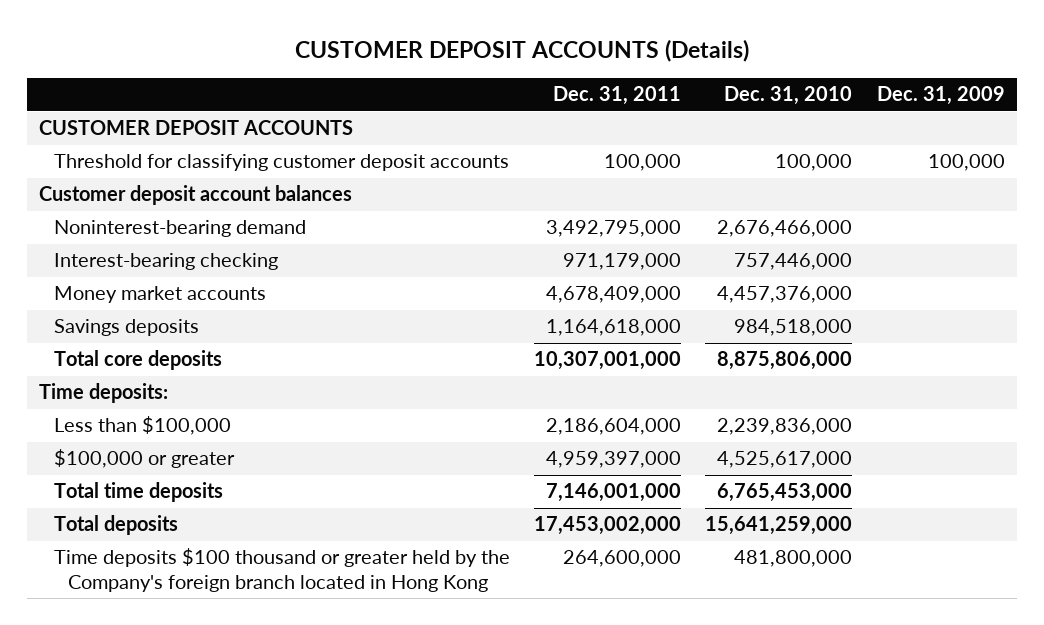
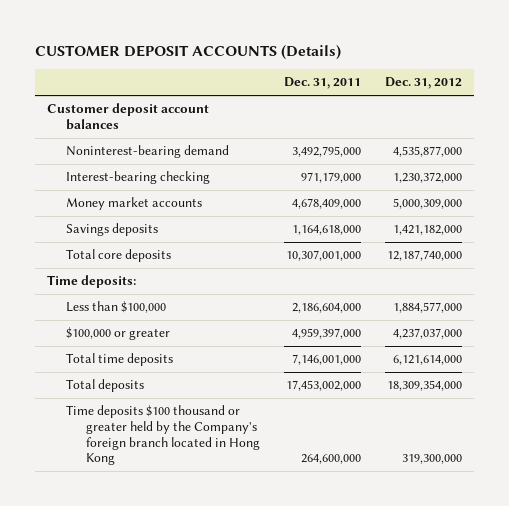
[724,86,853,106] Dec. 31, 2010 -> none
[876,86,1005,106] Dec. 31, 2009 -> none
none -> [385,77,463,90] Dec. 31, 2012
[39,120,354,136] CUSTOMER DEPOSIT ACCOUNTS -> none
[53,154,509,172] Threshold for classifying customer deposit accounts -> none

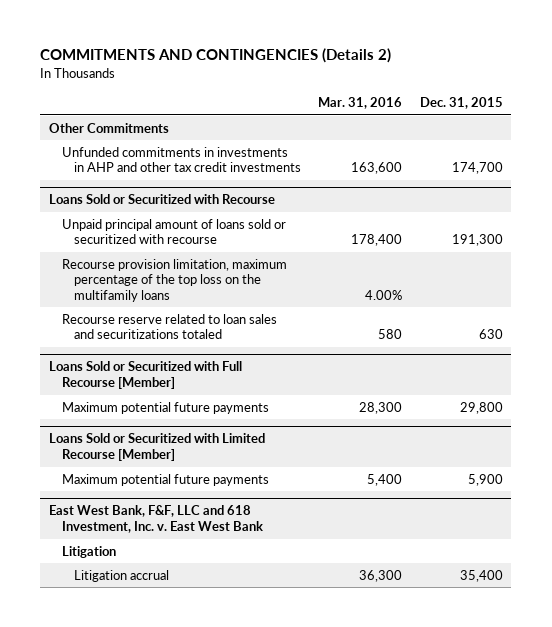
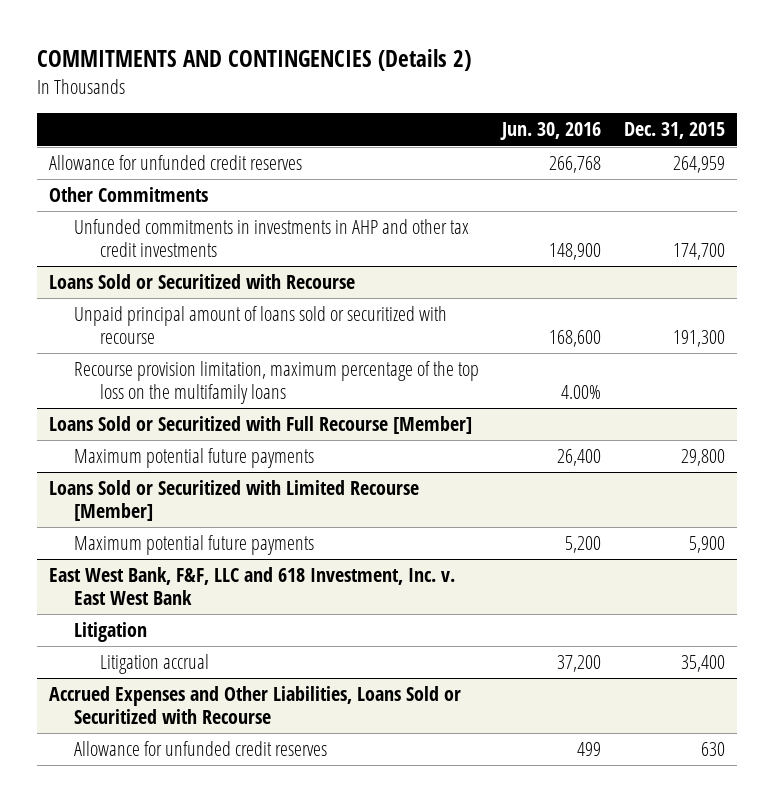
[318,97,403,110] Mar. 31, 2016 -> none
none -> [500,122,602,141] Jun. 30, 2016
none -> [48,155,302,171] Allowance for unfunded credit reserves
[61,313,277,340] Recourse reserve related to loan sales and securitizations totaled -> none
none -> [48,686,461,725] Accrued Expenses and Other Liabilities, Loans Sold or Securitized with Recourse
none -> [74,741,328,757] Allowance for unfunded credit reserves

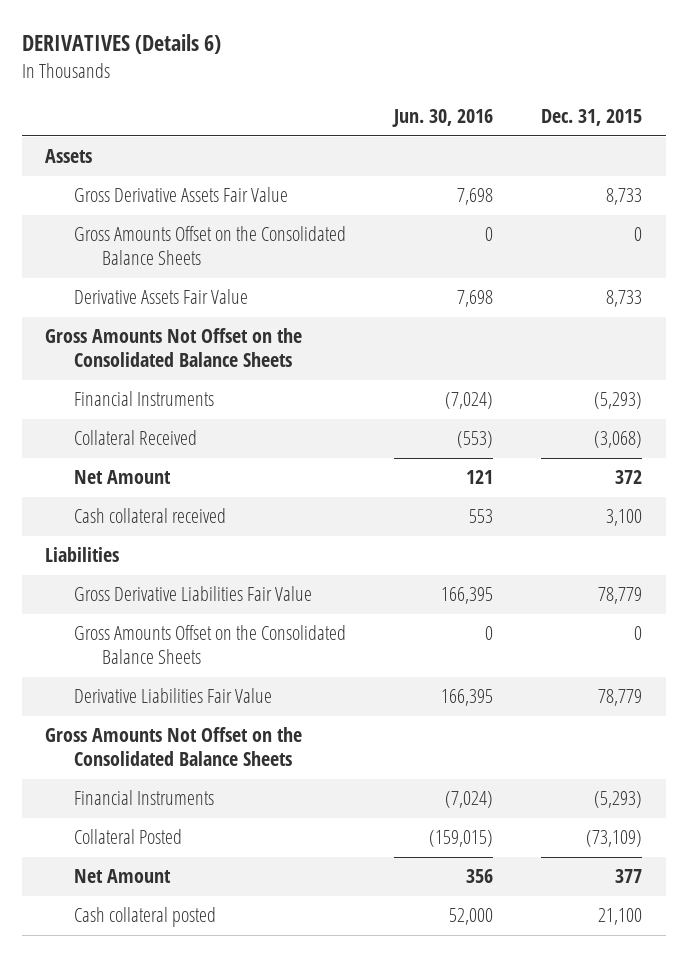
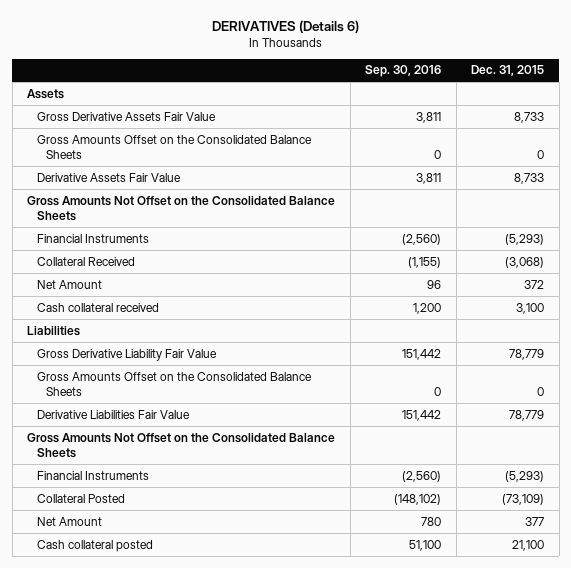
[391,109,493,128] Jun. 30, 2016 -> none
none -> [365,65,442,78] Sep. 30, 2016
[73,586,312,602] Gross Derivative Liabilities Fair Value -> [36,348,217,361] Gross Derivative Liability Fair Value

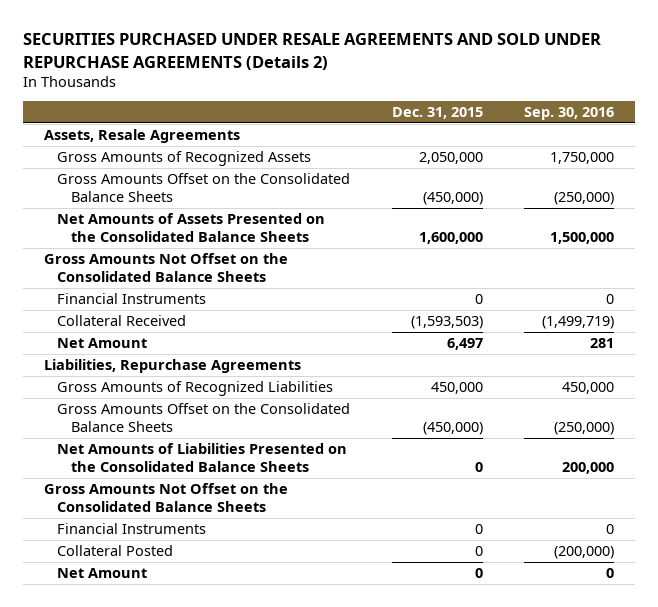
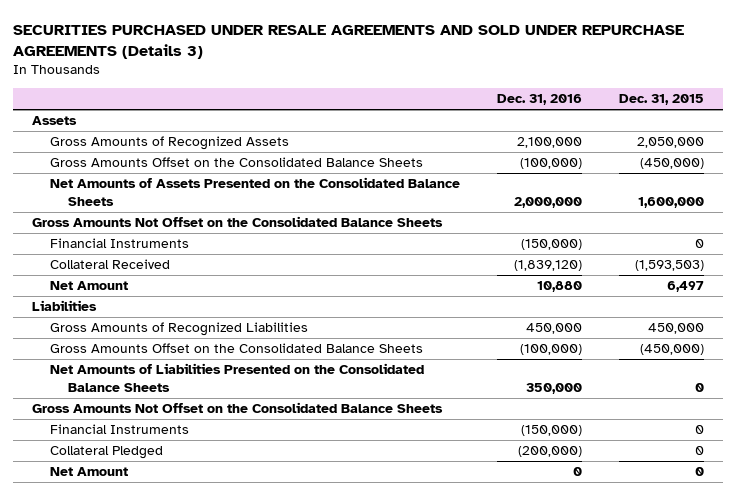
[23,33,602,70] SECURITIES PURCHASED UNDER RESALE AGREEMENTS AND SOLD UNDER REPURCHASE AGREEMENTS (Details 2) -> [13,24,685,59] SECURITIES PURCHASED UNDER RESALE AGREEMENTS AND SOLD UNDER REPURCHASE AGREEMENTS (Details 3)
[524,107,615,121] Sep. 30, 2016 -> none
none -> [497,94,583,106] Dec. 31, 2016
[43,128,240,143] Assets, Resale Agreements -> [31,116,77,126] Assets
[43,358,301,373] Liabilities, Repurchase Agreements -> [31,300,97,312] Liabilities
[57,544,174,556] Collateral Posted -> [50,446,164,460] Collateral Pledged

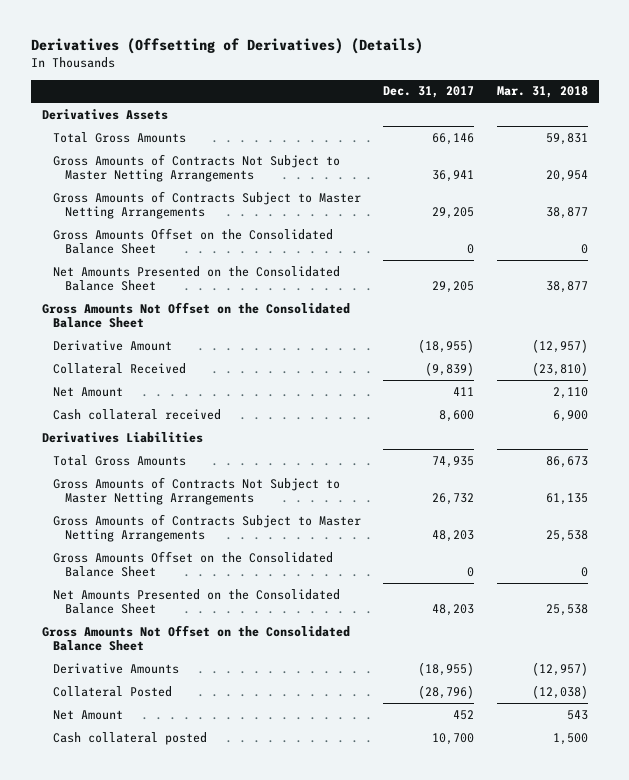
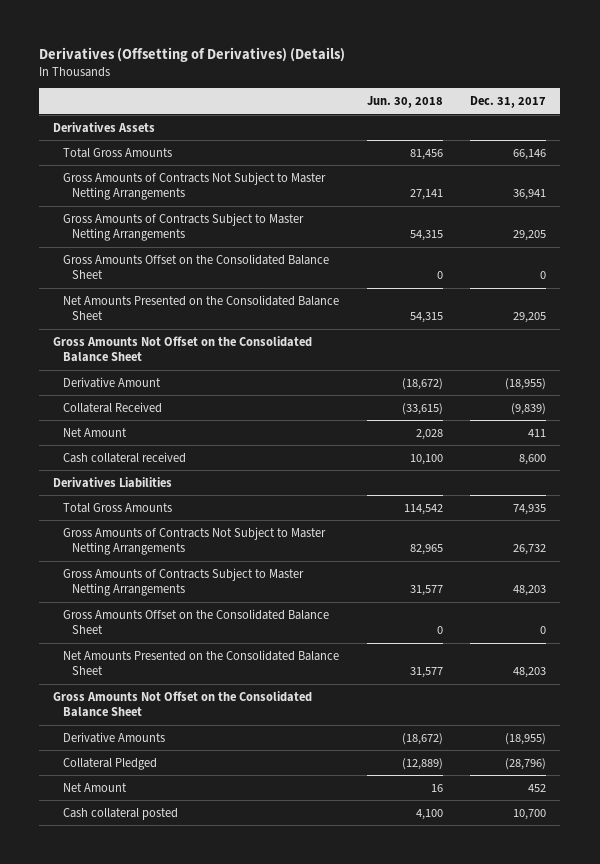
[496,86,588,99] Mar. 31, 2018 -> none
none -> [366,95,443,108] Jun. 30, 2018
[53,685,173,697] Collateral Posted -> [62,757,157,770] Collateral Pledged

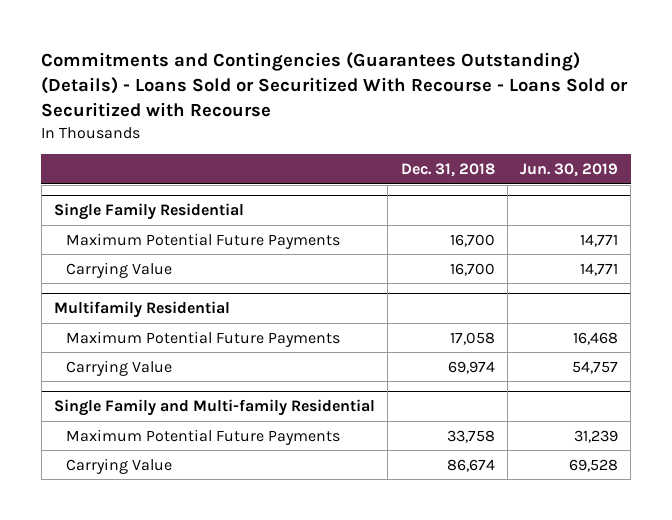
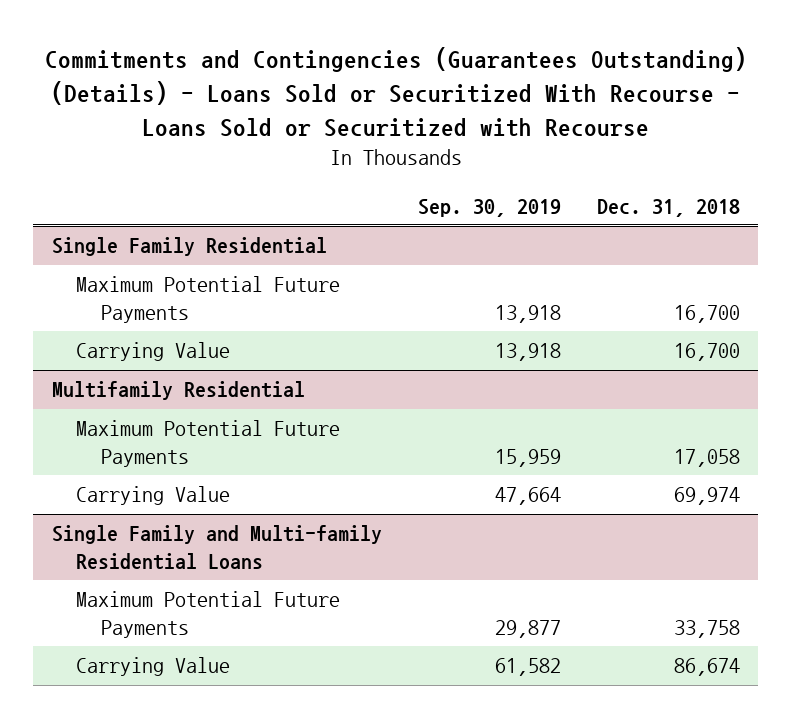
[520,162,619,177] Jun. 30, 2019 -> none
none -> [417,198,561,217] Sep. 30, 2019
[54,398,376,416] Single Family and Multi-family Residential -> [51,525,382,570] Single Family and Multi-family Residential Loans

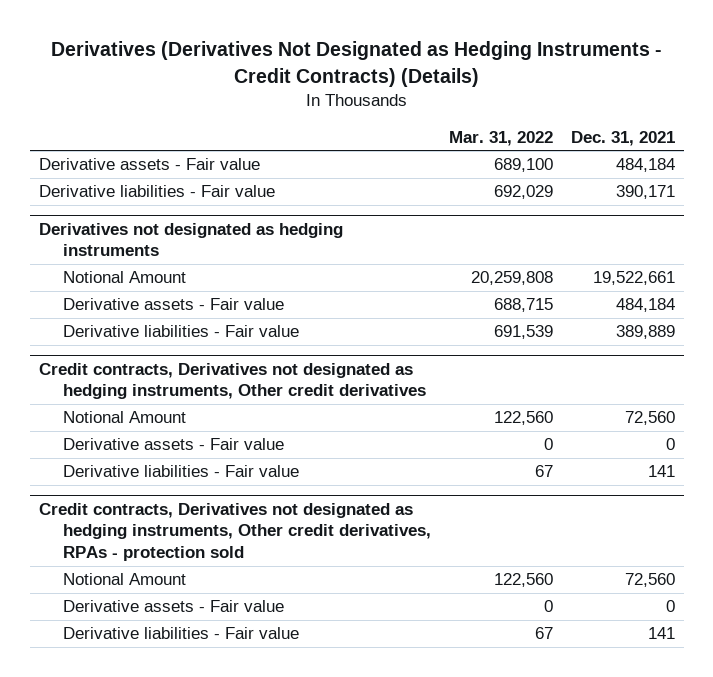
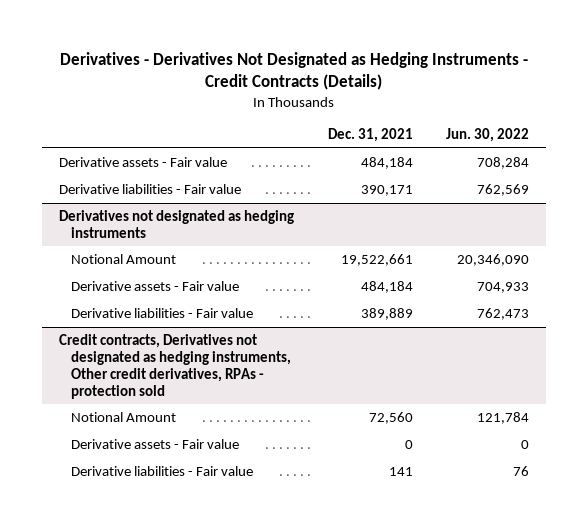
[50,41,662,87] Derivatives (Derivatives Not Designated as Hedging Instruments - Credit Contracts) (Details) -> [60,51,529,91] Derivatives - Derivatives Not Designated as Hedging Instruments - Credit Contracts (Details)
[449,130,554,146] Mar. 31, 2022 -> none
none -> [446,128,530,143] Jun. 30, 2022
[38,363,427,400] Credit contracts, Derivatives not designated as hedging instruments, Other credit derivatives -> none
[63,411,187,424] Notional Amount -> none
[63,438,285,451] Derivative assets - Fair value -> none
[63,465,300,478] Derivative liabilities - Fair value -> none

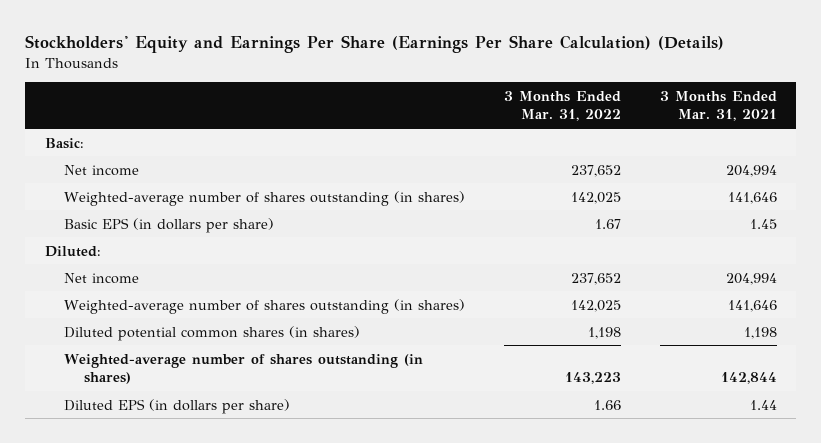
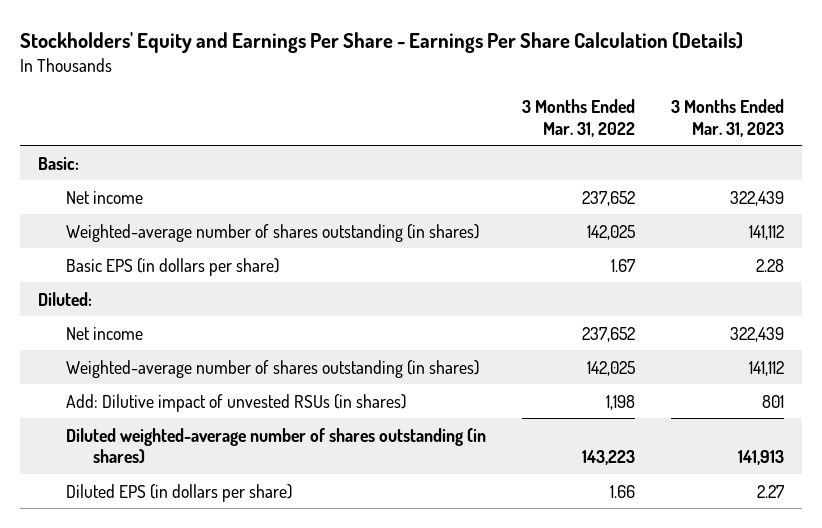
[25,34,725,53] Stockholders' Equity and Earnings Per Share (Earnings Per Share Calculation) (Details) -> [20,31,744,53] Stockholders' Equity and Earnings Per Share - Earnings Per Share Calculation (Details)
[659,90,777,122] 3 Months Ended Mar. 31, 2021 -> none
none -> [670,98,784,137] 3 Months Ended Mar. 31, 2023
[64,325,361,341] Diluted potential common shares (in shares) -> [65,393,406,412] Add: Dilutive impact of unvested RSUs (in shares)
[64,353,424,385] Weighted-average number of shares outstanding (in shares) -> [65,427,486,464] Diluted weighted-average number of shares outstanding (in shares)

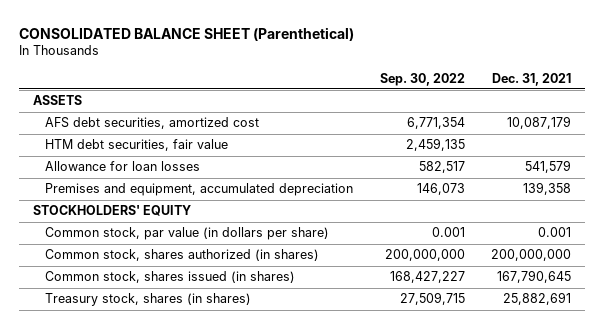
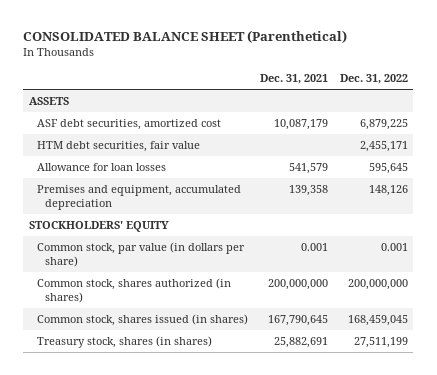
[379,72,465,86] Sep. 30, 2022 -> none
none -> [339,74,408,85] Dec. 31, 2022
[44,117,259,130] AFS debt securities, amortized cost -> [37,119,222,131] ASF debt securities, amortized cost

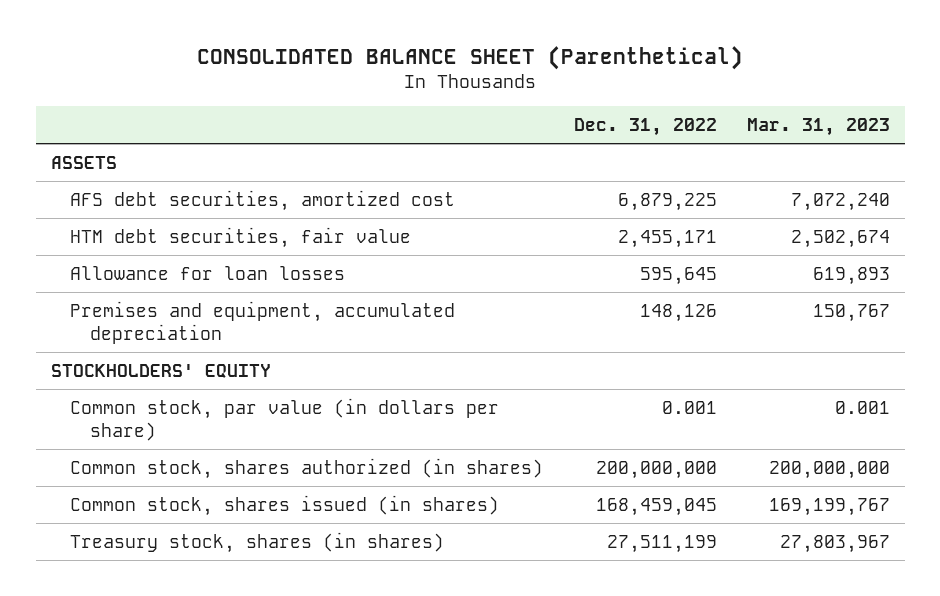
[259,74,328,85] Dec. 31, 2021 -> none
none -> [746,117,890,136] Mar. 31, 2023
[37,119,222,131] ASF debt securities, amortized cost -> [70,189,456,211] AFS debt securities, amortized cost

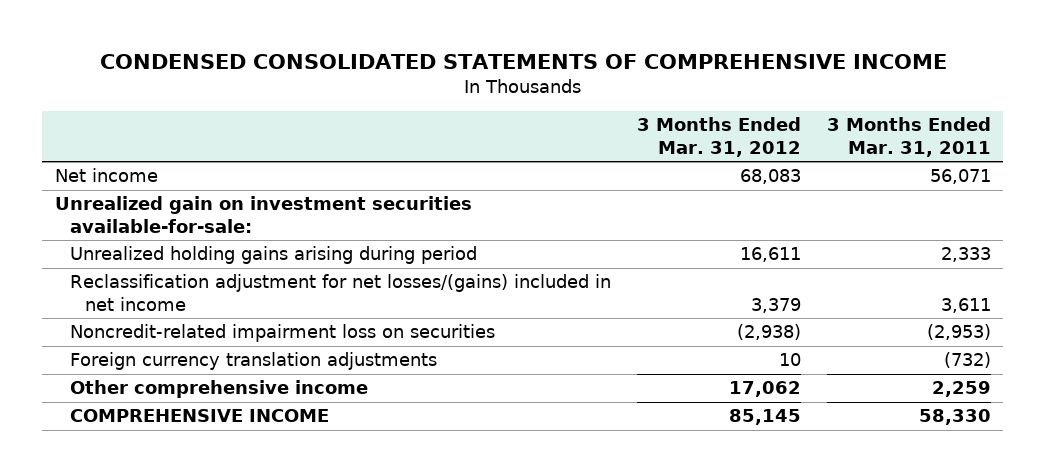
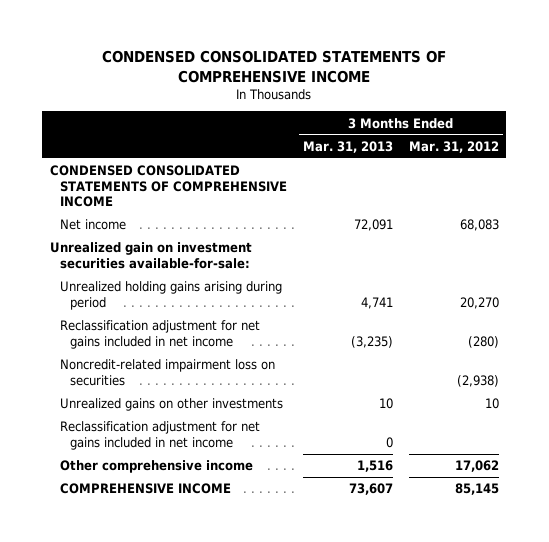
[826,117,991,157] 3 Months Ended Mar. 31, 2011 -> none
none -> [302,140,393,153] Mar. 31, 2013
none -> [50,165,287,208] CONDENSED CONSOLIDATED STATEMENTS OF COMPREHENSIVE INCOME
[739,247,801,263] 16,611 -> [459,296,499,309] 20,270
[69,274,611,311] Reclassification adjustment for net losses/(gains) included in net income -> [59,320,260,349] Reclassification adjustment for net gains included in net income
[750,297,801,313] 3,379 -> [467,335,499,348] (280)
[69,352,437,371] Foreign currency translation adjustments -> none
none -> [59,398,283,412] Unrealized gains on other investments
none -> [59,421,260,450] Reclassification adjustment for net gains included in net income

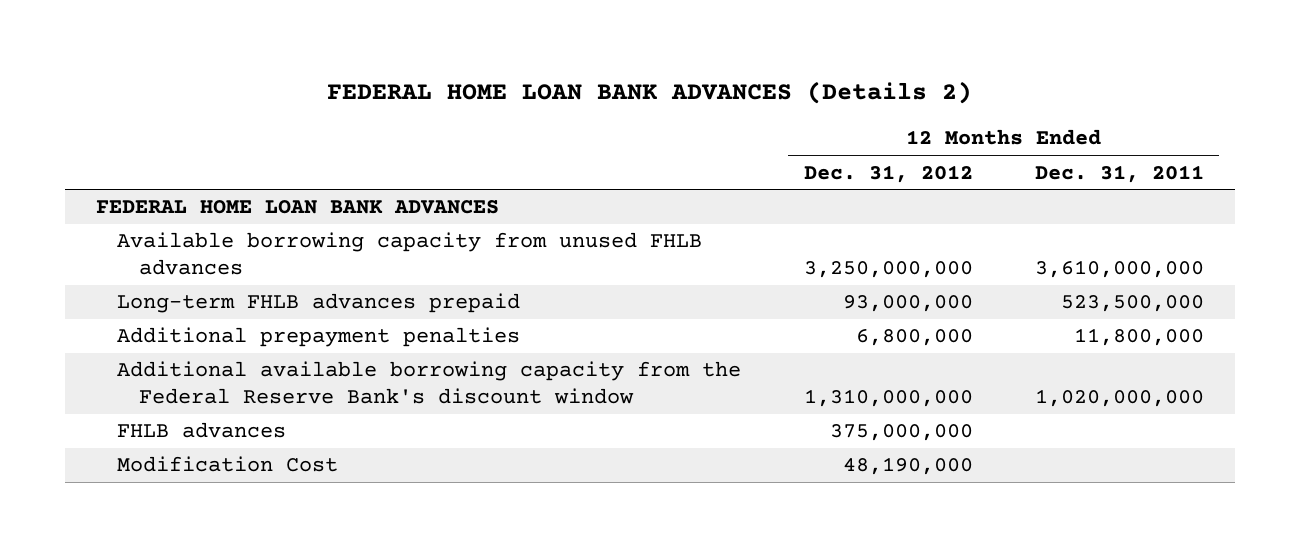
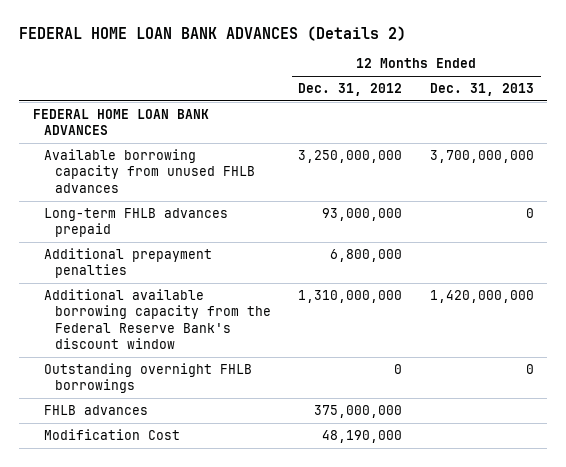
[1034,164,1204,183] Dec. 31, 2011 -> none
none -> [429,83,534,97] Dec. 31, 2013
none -> [43,362,252,394] Outstanding overnight FHLB borrowings

